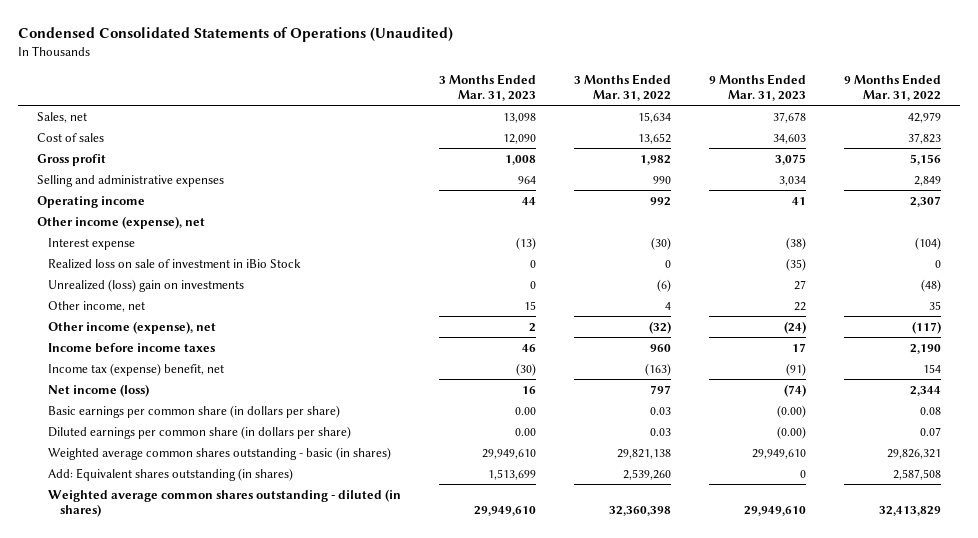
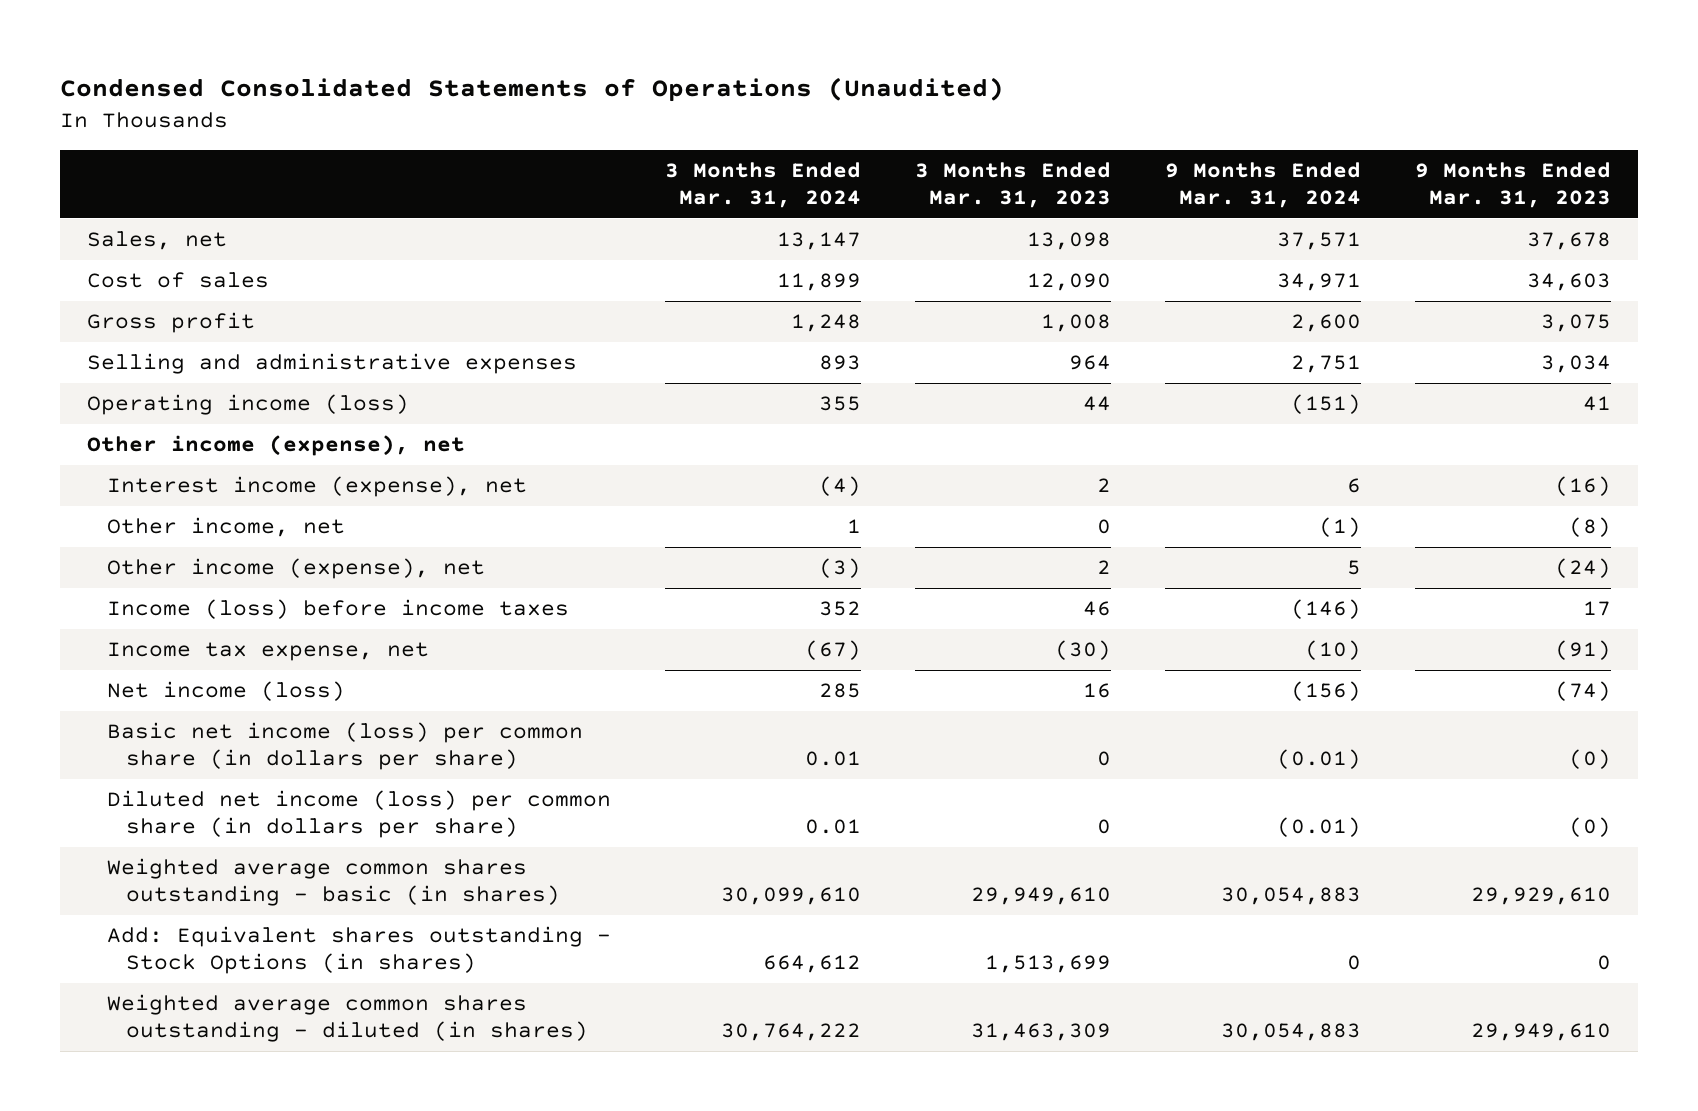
[574,73,672,102] 3 Months Ended Mar. 31, 2022 -> none
[844,73,942,102] 9 Months Ended Mar. 31, 2022 -> none
none -> [664,162,861,209] 3 Months Ended Mar. 31, 2024
none -> [1164,162,1361,209] 9 Months Ended Mar. 31, 2024
[36,195,145,208] Operating income -> [87,394,410,416] Operating income (loss)
[48,258,302,269] Realized loss on sale of investment in iBio Stock -> none
[48,278,245,292] Unrealized (loss) gain on investments -> none
[48,237,136,250] Interest expense -> [106,476,527,498] Interest income (expense), net
[516,236,537,250] (13) -> [1096,478,1111,493] 2
[786,236,807,250] (38) -> [1554,476,1611,497] (16)
[524,300,537,310] 15 -> [1096,519,1111,535] 0
[794,301,807,311] 22 -> [1568,517,1611,538] (8)
[48,342,216,353] Income before income taxes -> [106,599,569,620] Income (loss) before income taxes
[48,362,225,376] Income tax (expense) benefit, net -> [106,642,429,662] Income tax expense, net
[48,404,341,418] Basic earnings per common share (in dollars per share) -> [106,722,583,771] Basic net income (loss) per common share (in dollars per share)
[515,406,537,415] 0.00 -> [1096,751,1111,767] 0
[777,404,807,418] (0.00) -> [1568,749,1611,770] (0)
[48,425,352,439] Diluted earnings per common share (in dollars per share) -> [106,790,611,839] Diluted net income (loss) per common share (in dollars per share)
[515,427,537,436] 0.00 -> [1096,819,1111,835] 0
[777,425,807,439] (0.00) -> [1568,817,1611,838] (0)
[752,448,807,459] 29,949,610 -> [1470,887,1611,906] 29,929,610
[48,467,294,481] Add: Equivalent shares outstanding (in shares) -> [106,926,611,975] Add: Equivalent shares outstanding - Stock Options (in shares)
[474,506,537,517] 29,949,610 -> [970,1023,1111,1042] 31,463,309

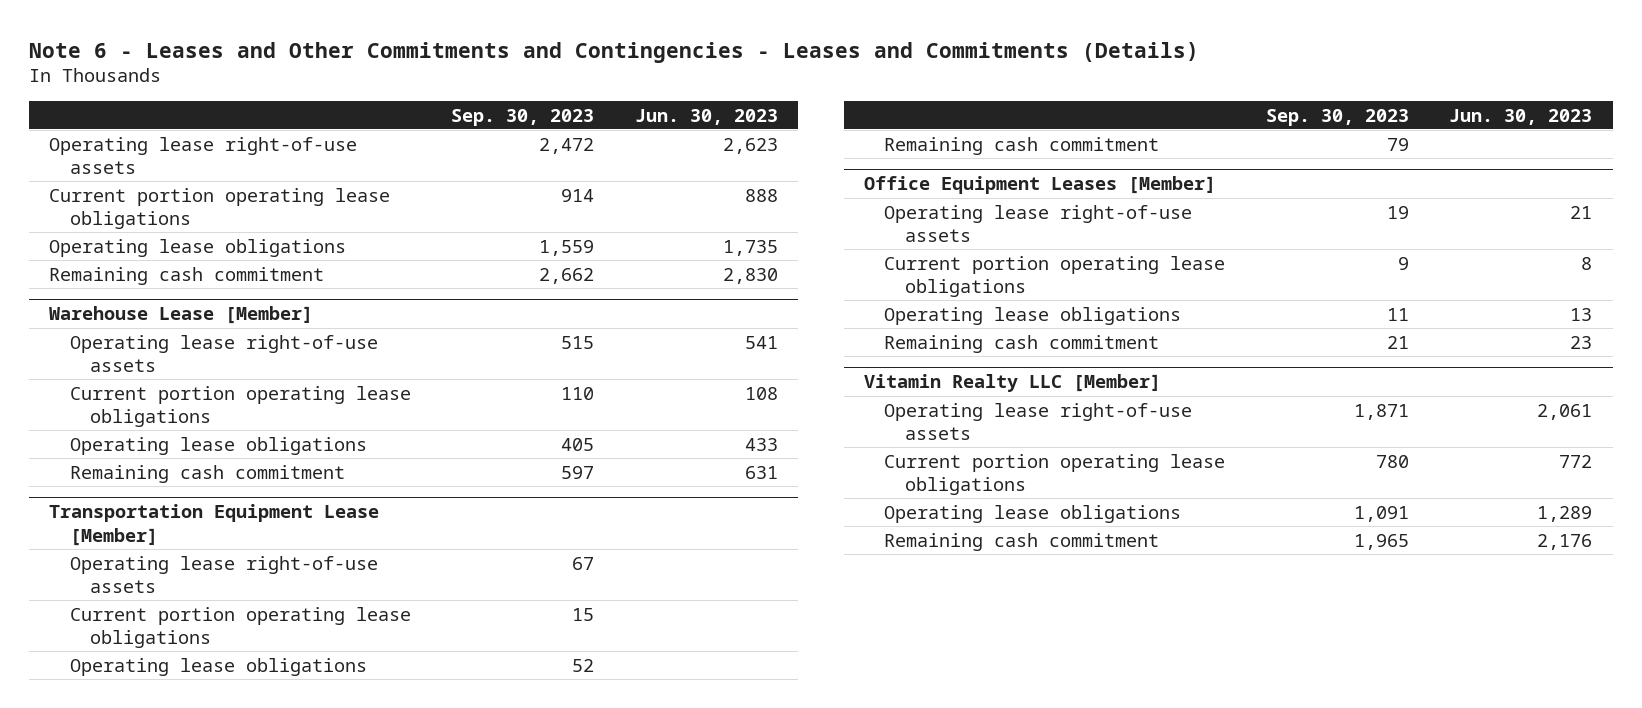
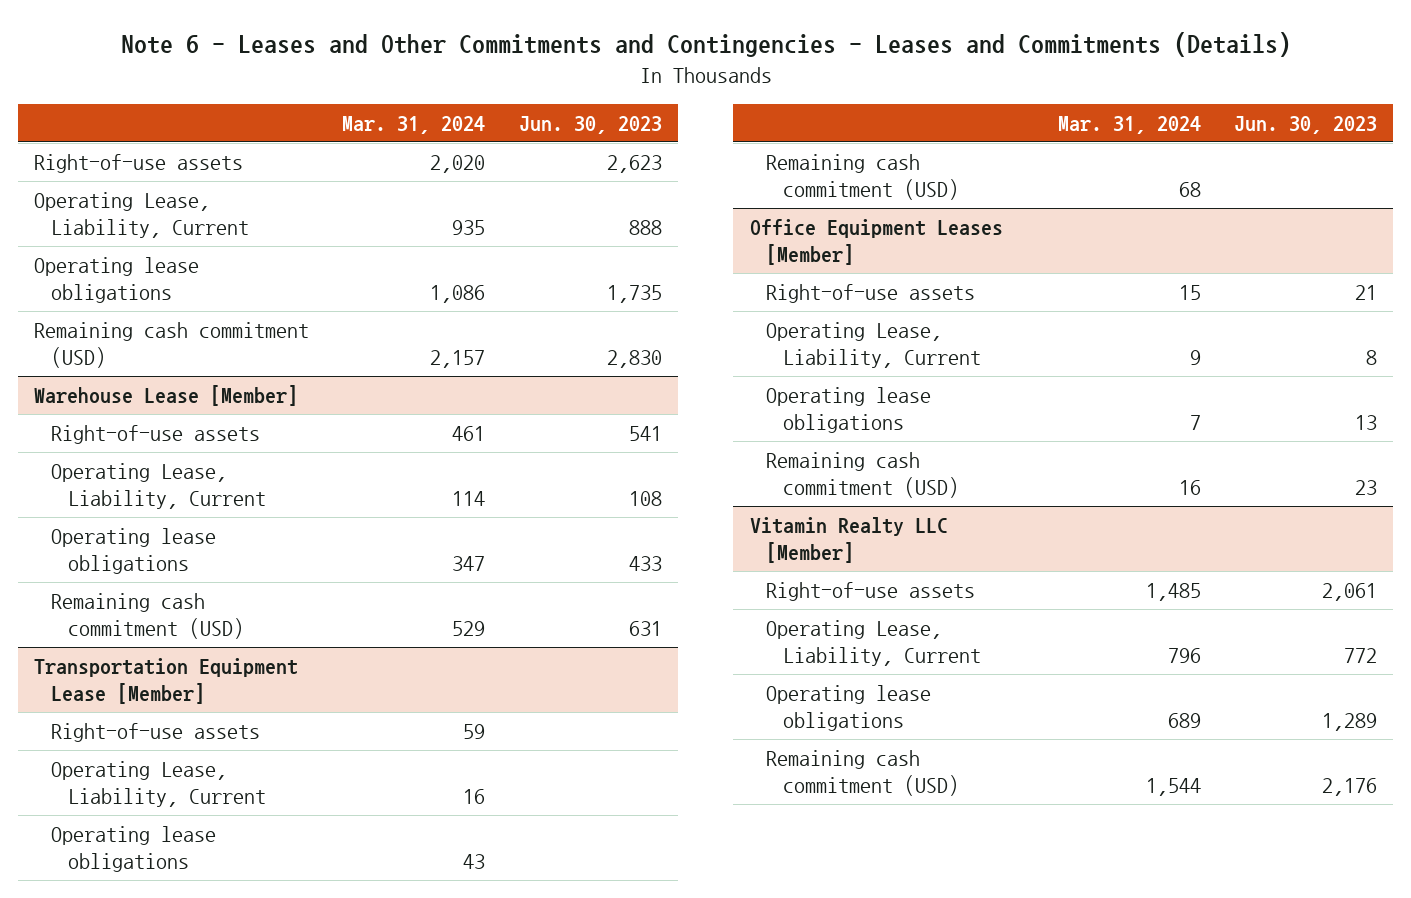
[451,108,595,126] Sep. 30, 2023 -> none
none -> [342,115,486,134] Mar. 31, 2024
[49,136,358,175] Operating lease right-of-use assets -> [34,153,244,173] Right-of-use assets
[49,187,391,230] Current portion operating lease obligations -> [34,191,249,239] Operating Lease, Liability, Current
[49,266,325,285] Remaining cash commitment -> [34,321,310,369] Remaining cash commitment (USD)
[69,334,378,373] Operating lease right-of-use assets -> [50,424,260,444] Right-of-use assets
[69,385,411,428] Current portion operating lease obligations -> [50,462,266,510] Operating Lease, Liability, Current
[69,464,345,483] Remaining cash commitment -> [50,592,244,640] Remaining cash commitment (USD)
[69,555,378,594] Operating lease right-of-use assets -> [50,722,260,742] Right-of-use assets
[69,606,411,649] Current portion operating lease obligations -> [50,760,266,808] Operating Lease, Liability, Current
[884,136,1160,155] Remaining cash commitment -> [766,153,959,201] Remaining cash commitment (USD)
[884,204,1193,243] Operating lease right-of-use assets -> [766,283,976,303] Right-of-use assets
[884,255,1226,298] Current portion operating lease obligations -> [766,321,981,369] Operating Lease, Liability, Current
[884,334,1160,353] Remaining cash commitment -> [766,451,959,499] Remaining cash commitment (USD)
[884,402,1193,441] Operating lease right-of-use assets -> [766,581,976,601] Right-of-use assets
[884,453,1226,496] Current portion operating lease obligations -> [766,619,981,667] Operating Lease, Liability, Current
[884,532,1160,551] Remaining cash commitment -> [766,749,959,797] Remaining cash commitment (USD)

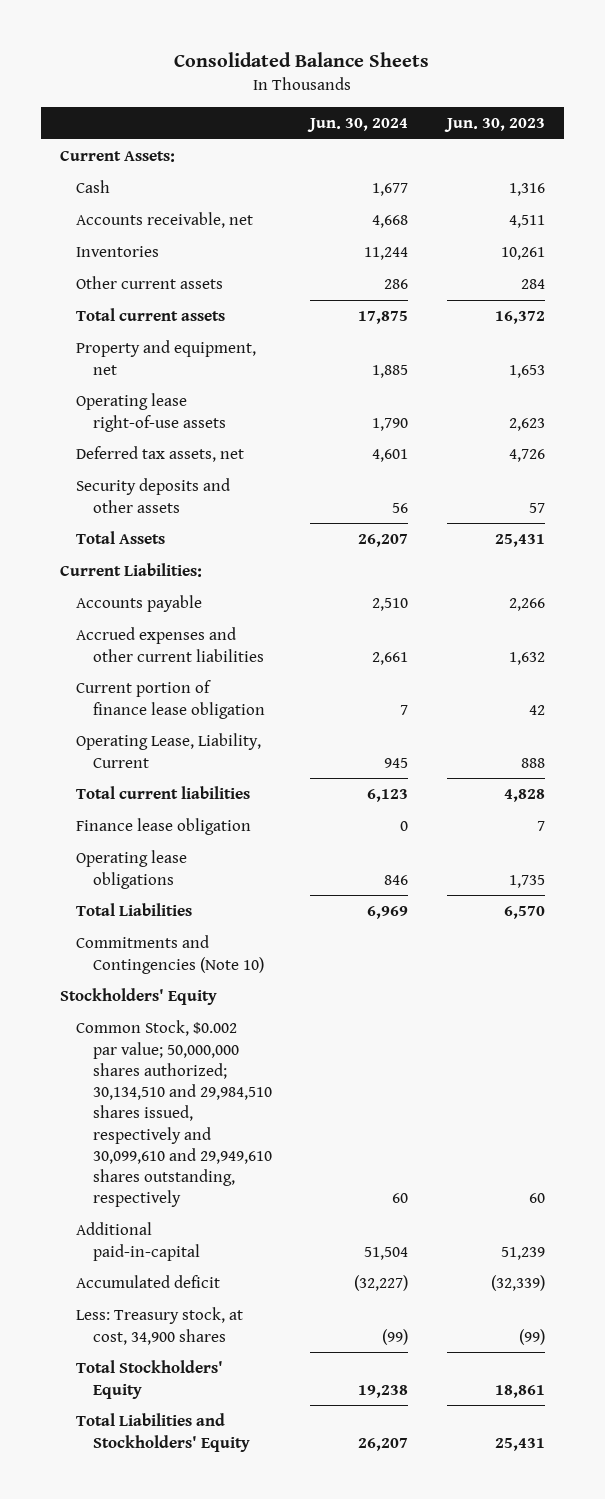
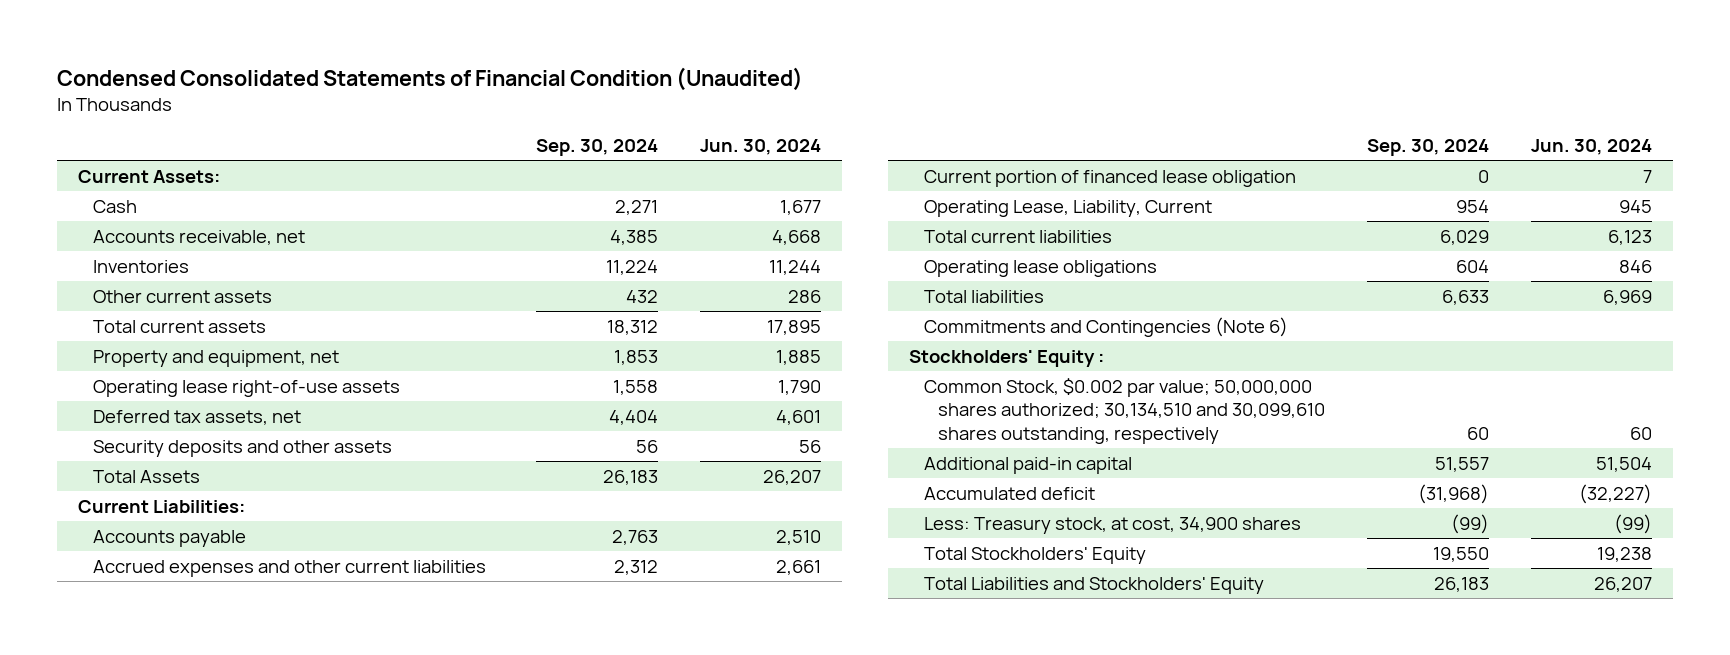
[174,51,430,67] Consolidated Balance Sheets -> [57,67,804,92] Condensed Consolidated Statements of Financial Condition (Unaudited)
[443,117,545,132] Jun. 30, 2023 -> none
none -> [536,138,659,156] Sep. 30, 2024
[358,311,409,325] 17,875 -> [766,319,821,335] 17,895
[76,680,265,719] Current portion of finance lease obligation -> [923,169,1296,187] Current portion of financed lease obligation
[76,818,252,836] Finance lease obligation -> none
[76,903,193,917] Total Liabilities -> [923,289,1044,303] Total liabilities
[76,935,264,974] Commitments and Contingencies (Note 10) -> [923,316,1288,337] Commitments and Contingencies (Note 6)
[59,988,217,1006] Stockholders' Equity -> [909,349,1105,367] Stockholders' Equity :
[76,1020,272,1208] Common Stock, $0.002 par value; 50,000,000 shares authorized; 30,134,510 and 29,984,510 shares issued, respectively and 30,099,610 and 29,949,610 shares outstanding, respectively -> [923,377,1326,445] Common Stock, $0.002 par value; 50,000,000 shares authorized; 30,134,510 and 30,099,610 shares outstanding, respectively
[76,1222,200,1261] Additional paid-in-capital -> [923,456,1132,474] Additional paid-in capital

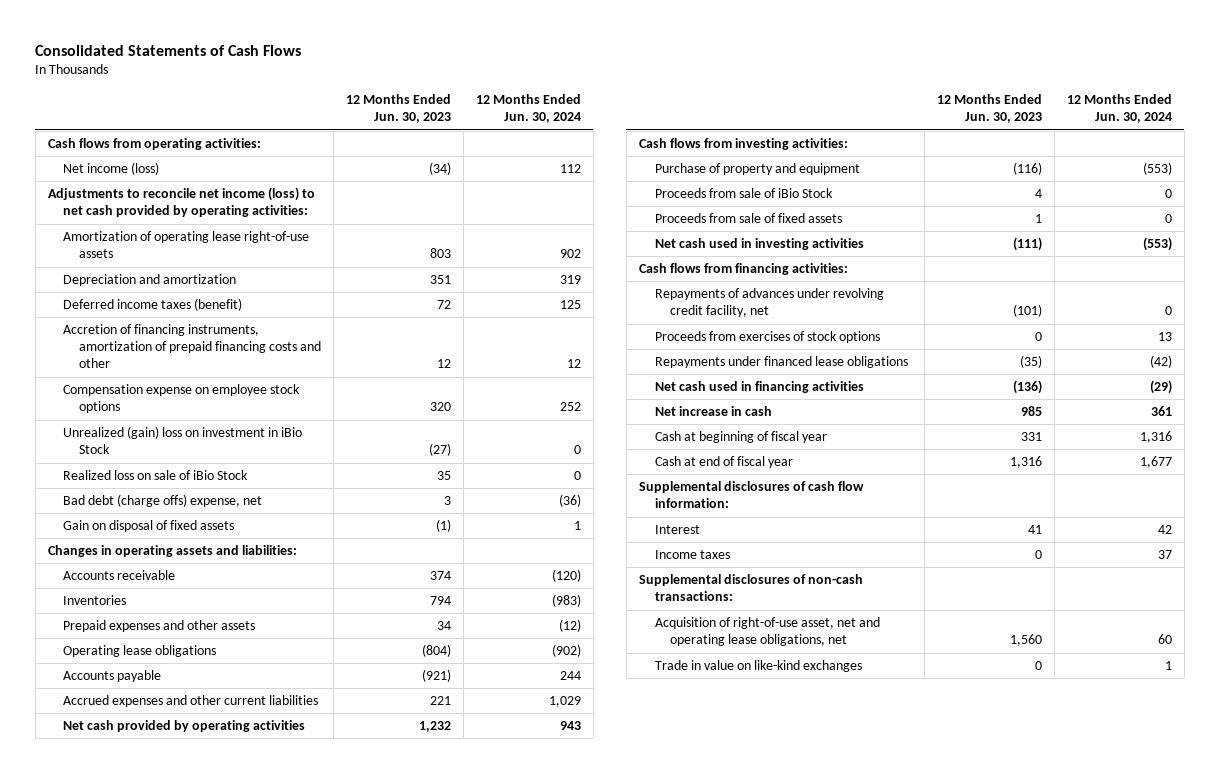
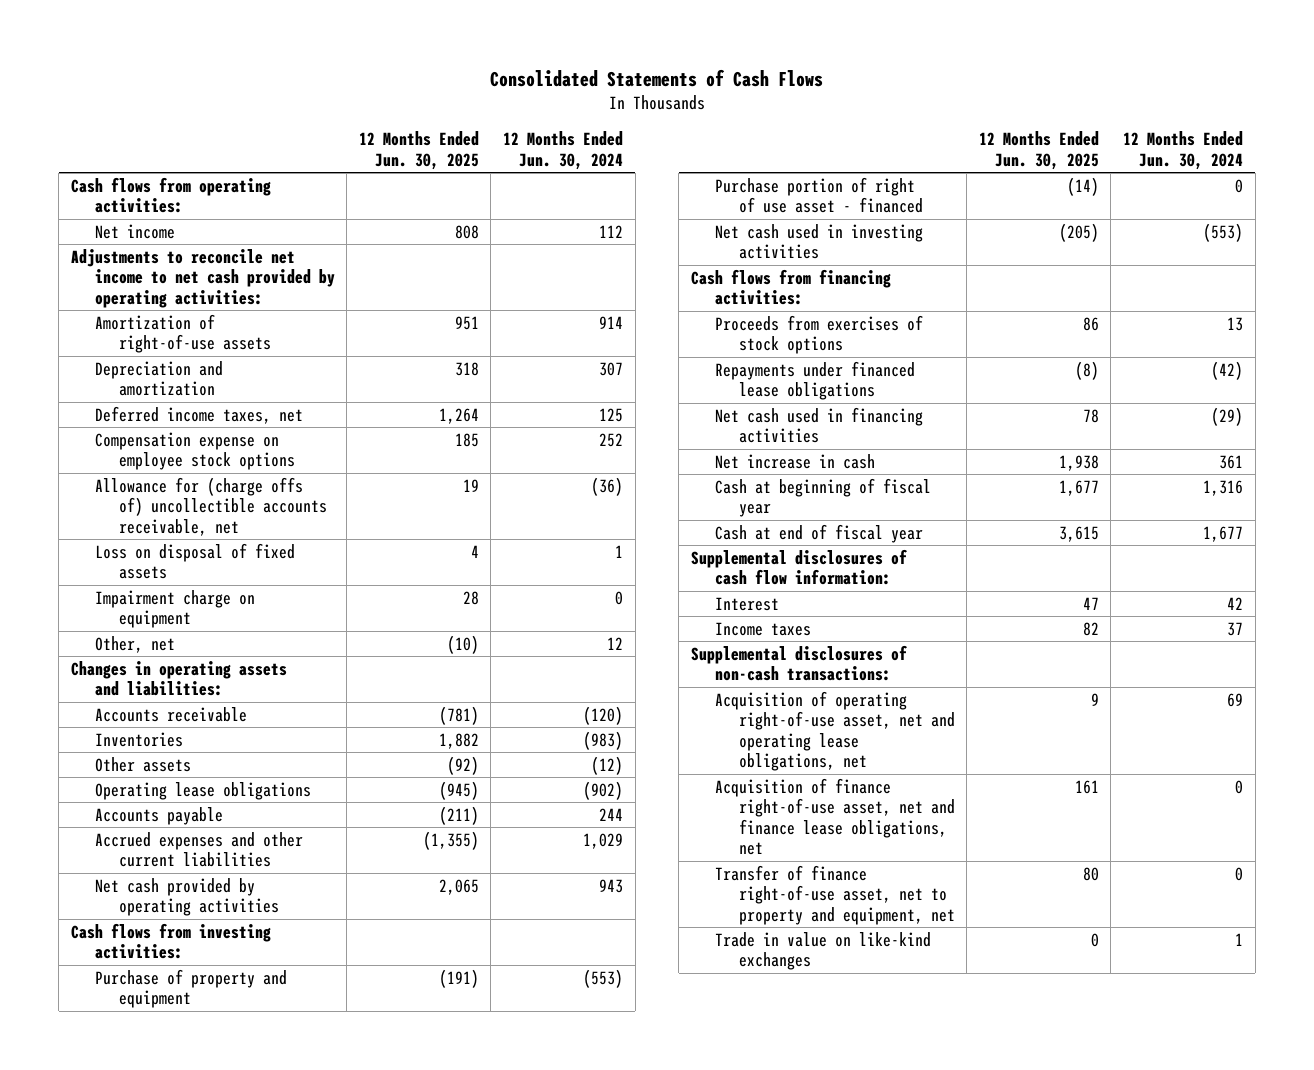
[345,94,451,124] 12 Months Ended Jun. 30, 2023 -> none
none -> [358,131,479,170] 12 Months Ended Jun. 30, 2025
[63,323,322,369] Accretion of financing instruments, amortization of prepaid financing costs and other -> none
[63,161,160,175] Net income (loss) -> [94,223,175,239] Net income
[47,186,315,218] Adjustments to reconcile net income (loss) to net cash provided by operating activities: -> [70,248,335,308] Adjustments to reconcile net income to net cash provided by operating activities:
[63,230,310,259] Amortization of operating lease right-of-use assets -> [94,313,271,354] Amortization of right-of-use assets
[559,249,581,259] 902 -> [598,315,623,329] 914
[559,274,581,284] 319 -> [598,361,623,376] 307
[63,297,243,311] Deferred income taxes (benefit) -> [94,405,303,424] Deferred income taxes, net
[63,425,303,455] Unrealized (gain) loss on investment in iBio Stock -> none
[63,469,249,480] Realized loss on sale of iBio Stock -> none
[63,493,263,507] Bad debt (charge offs) expense, net -> [94,476,327,536] Allowance for (charge offs of) uncollectible accounts receivable, net
[63,519,235,532] Gain on disposal of fixed assets -> [94,542,295,580] Loss on disposal of fixed assets
none -> [94,589,255,629] Impairment charge on equipment
none -> [94,635,175,653] Other, net
[63,619,256,632] Prepaid expenses and other assets -> [94,756,191,772] Other assets
[654,187,833,198] Proceeds from sale of iBio Stock -> none
[654,212,842,223] Proceeds from sale of fixed assets -> none
none -> [714,176,923,214] Purchase portion of right of use asset - financed
[654,287,884,318] Repayments of advances under revolving credit facility, net -> none
[654,616,880,647] Acquisition of right-of-use asset, net and operating lease obligations, net -> [714,690,955,772] Acquisition of operating right-of-use asset, net and operating lease obligations, net
[1157,634,1172,645] 60 -> [1227,692,1244,707] 69
none -> [714,777,955,856] Acquisition of finance right-of-use asset, net and finance lease obligations, net
none -> [714,864,955,925] Transfer of finance right-of-use asset, net to property and equipment, net

